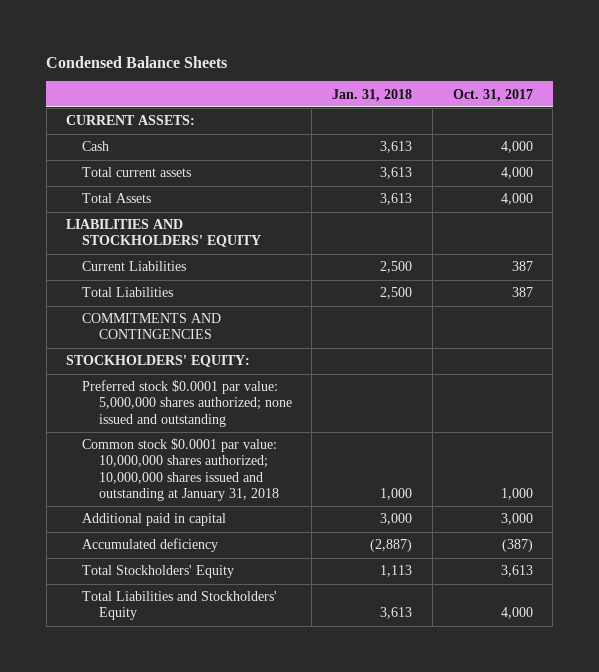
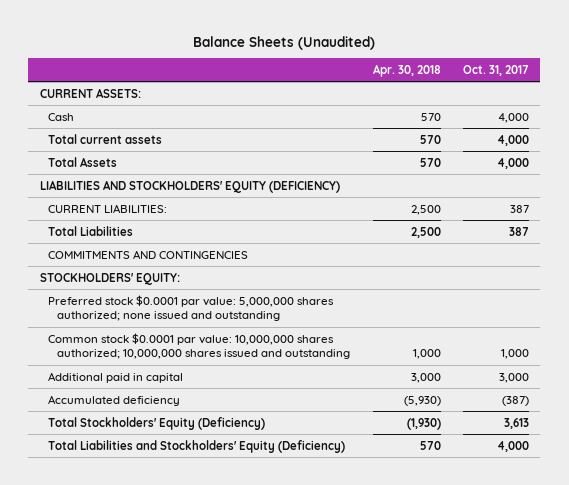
[46,55,228,68] Condensed Balance Sheets -> [193,35,376,50] Balance Sheets (Unaudited)
[332,88,413,102] Jan. 31, 2018 -> none
none -> [372,63,441,77] Apr. 30, 2018
[66,219,262,248] LIABILITIES AND STOCKHOLDERS' EQUITY -> [39,179,340,193] LIABILITIES AND STOCKHOLDERS' EQUITY (DEFICIENCY)
[82,261,187,272] Current Liabilities -> [48,203,168,213] CURRENT LIABILITIES:
[82,438,279,501] Common stock $0.0001 par value: 10,000,000 shares authorized; 10,000,000 shares issued and outstanding at January 31, 2018 -> [48,332,351,360] Common stock $0.0001 par value: 10,000,000 shares authorized; 10,000,000 shares issued and outstanding
[82,565,235,579] Total Stockholders' Equity -> [48,416,266,430] Total Stockholders' Equity (Deficiency)
[82,591,278,621] Total Liabilities and Stockholders' Equity -> [48,439,346,453] Total Liabilities and Stockholders' Equity (Deficiency)

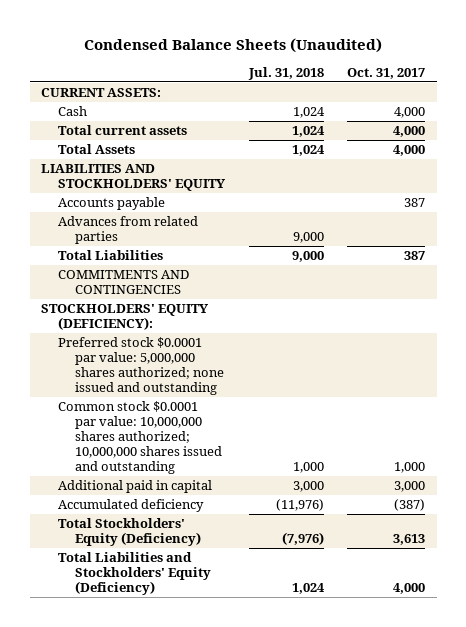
[193,35,376,50] Balance Sheets (Unaudited) -> [84,37,383,53] Condensed Balance Sheets (Unaudited)
[372,63,441,77] Apr. 30, 2018 -> none
none -> [247,66,324,80] Jul. 31, 2018
[39,179,340,193] LIABILITIES AND STOCKHOLDERS' EQUITY (DEFICIENCY) -> [41,164,227,192] LIABILITIES AND STOCKHOLDERS' EQUITY
[48,203,168,213] CURRENT LIABILITIES: -> [58,197,166,211] Accounts payable
none -> [58,216,199,245] Advances from related parties
[39,272,180,285] STOCKHOLDERS' EQUITY: -> [41,304,210,331] STOCKHOLDERS' EQUITY (DEFICIENCY):

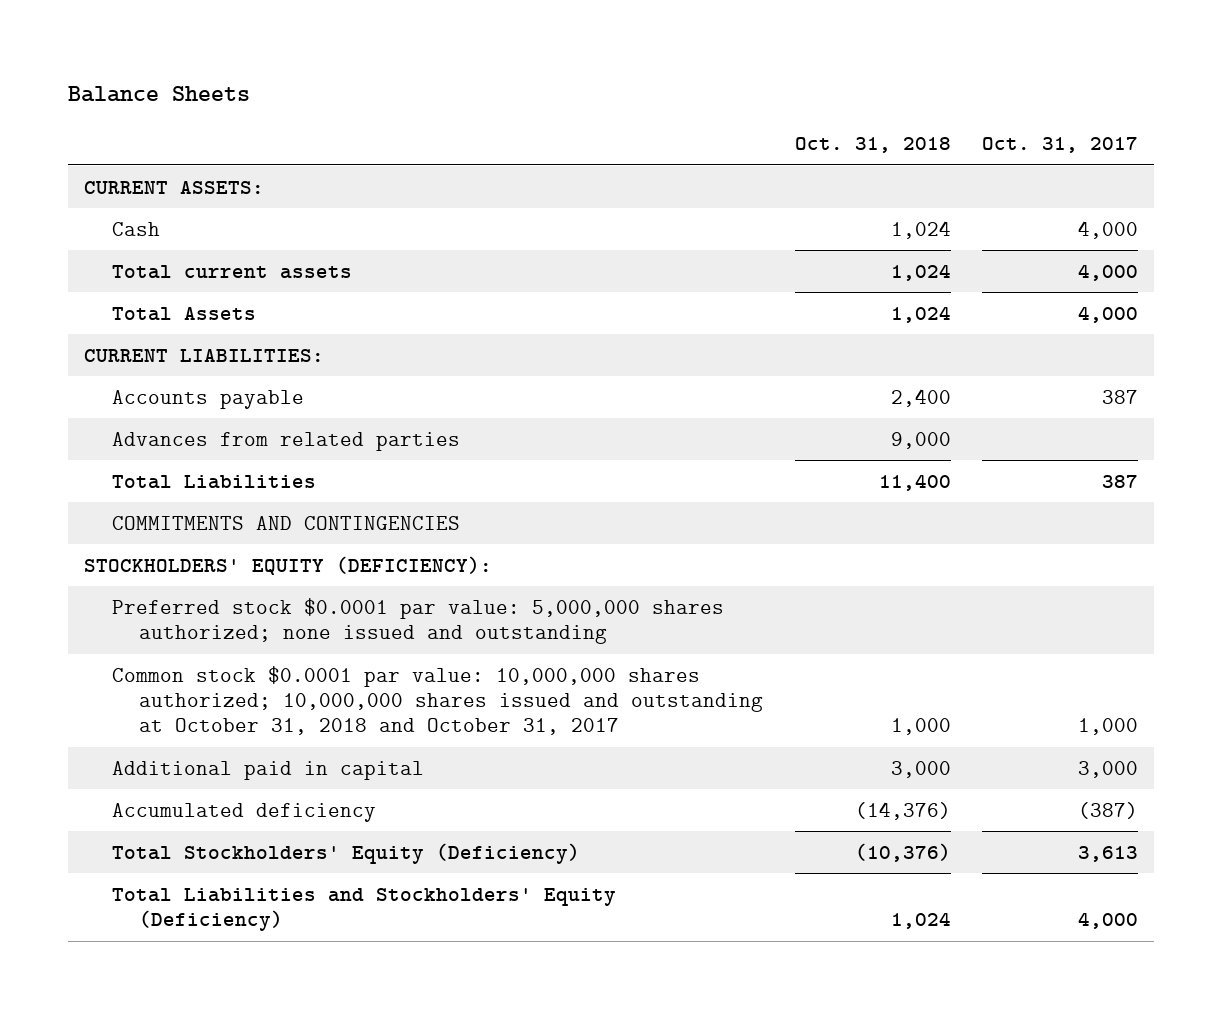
[84,37,383,53] Condensed Balance Sheets (Unaudited) -> [68,86,251,103] Balance Sheets
[247,66,324,80] Jul. 31, 2018 -> none
none -> [794,137,951,154] Oct. 31, 2018
[41,164,227,192] LIABILITIES AND STOCKHOLDERS' EQUITY -> none
none -> [84,348,325,362] CURRENT LIABILITIES:
[58,401,223,474] Common stock $0.0001 par value: 10,000,000 shares authorized; 10,000,000 shares issued and outstanding -> [111,665,764,736] Common stock $0.0001 par value: 10,000,000 shares authorized; 10,000,000 shares issued and outstanding at October 31, 2018 and October 31, 2017

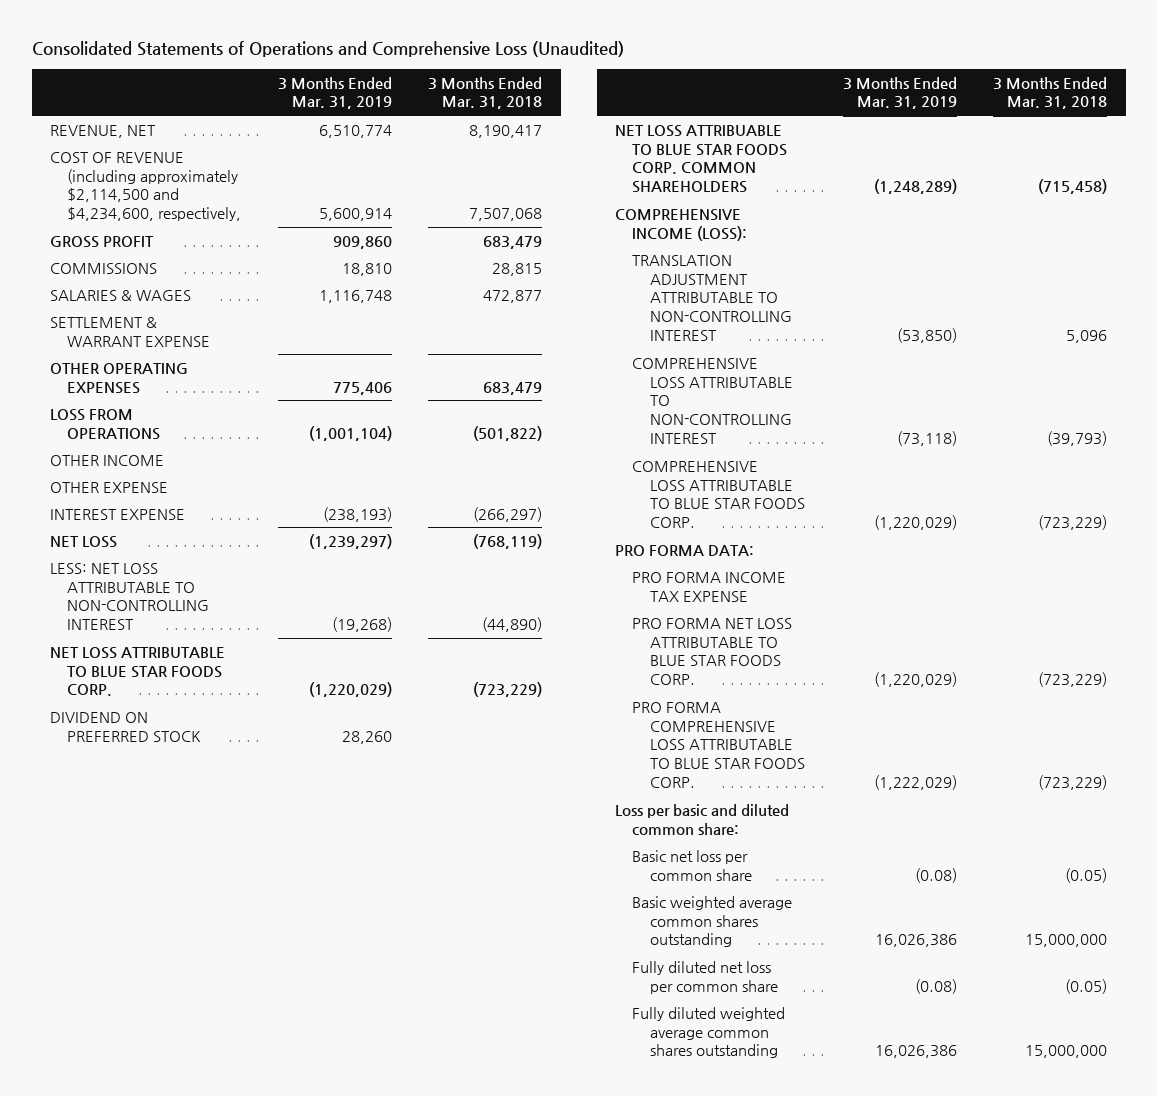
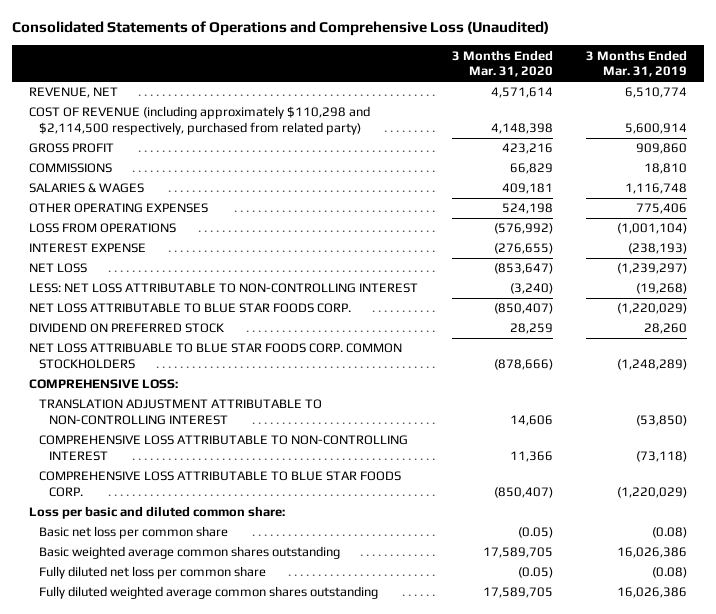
[428,76,543,110] 3 Months Ended Mar. 31, 2018 -> none
none -> [451,49,553,78] 3 Months Ended Mar. 31, 2020
[50,151,242,222] COST OF REVENUE (including approximately $2,114,500 and $4,234,600, respectively, -> [29,106,371,136] COST OF REVENUE (including approximately $110,298 and $2,114,500 respectively, purchased from related party)
[50,316,211,347] SETTLEMENT & WARRANT EXPENSE -> none
[50,454,165,466] OTHER INCOME -> none
[50,481,169,493] OTHER EXPENSE -> none
[615,124,788,194] NET LOSS ATTRIBUABLE TO BLUE STAR FOODS CORP. COMMON SHAREHOLDERS -> [29,343,403,370] NET LOSS ATTRIBUABLE TO BLUE STAR FOODS CORP. COMMON STOCKHOLDERS
[615,208,748,241] COMPREHENSIVE INCOME (LOSS): -> [29,379,179,390] COMPREHENSIVE LOSS:
[615,544,755,556] PRO FORMA DATA: -> none
[632,571,787,602] PRO FORMA INCOME TAX EXPENSE -> none
[632,617,793,686] PRO FORMA NET LOSS ATTRIBUTABLE TO BLUE STAR FOODS CORP. -> none
[632,701,805,788] PRO FORMA COMPREHENSIVE LOSS ATTRIBUTABLE TO BLUE STAR FOODS CORP. -> none

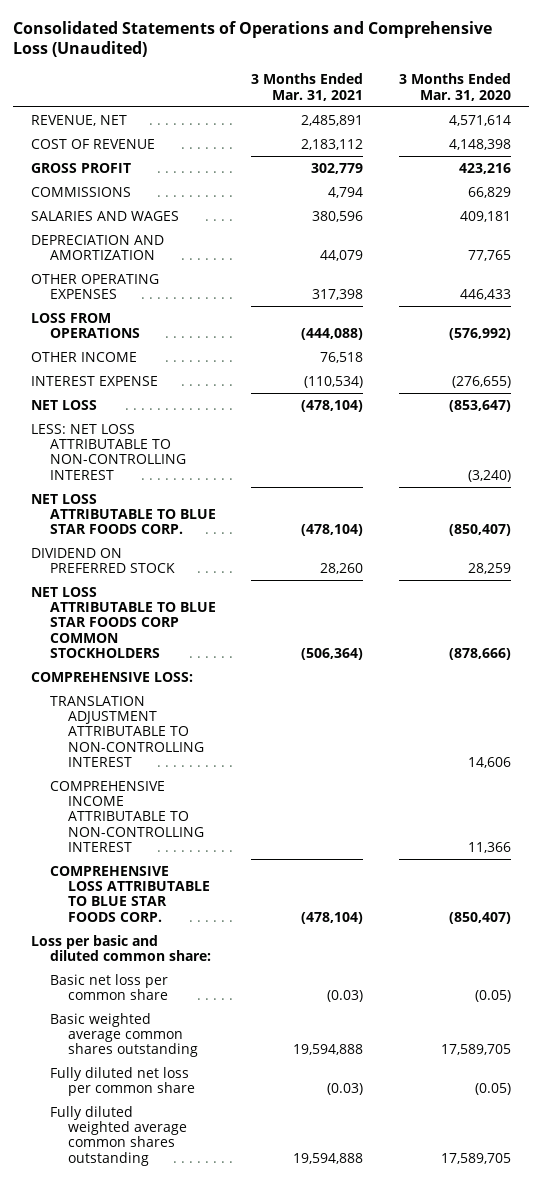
[585,49,687,78] 3 Months Ended Mar. 31, 2019 -> none
none -> [251,73,364,101] 3 Months Ended Mar. 31, 2021
[29,106,371,136] COST OF REVENUE (including approximately $110,298 and $2,114,500 respectively, purchased from related party) -> [30,138,155,149] COST OF REVENUE
[29,183,145,194] SALARIES & WAGES -> [30,210,179,221] SALARIES AND WAGES
none -> [30,234,164,260] DEPRECIATION AND AMORTIZATION
[501,203,553,215] 524,198 -> [459,288,511,300] 446,433
none -> [30,351,137,362] OTHER INCOME
[29,343,403,370] NET LOSS ATTRIBUABLE TO BLUE STAR FOODS CORP. COMMON STOCKHOLDERS -> [30,586,216,659] NET LOSS ATTRIBUTABLE TO BLUE STAR FOODS CORP COMMON STOCKHOLDERS
[38,435,408,462] COMPREHENSIVE LOSS ATTRIBUTABLE TO NON-CONTROLLING INTEREST -> [49,780,205,853] COMPREHENSIVE INCOME ATTRIBUTABLE TO NON-CONTROLLING INTEREST

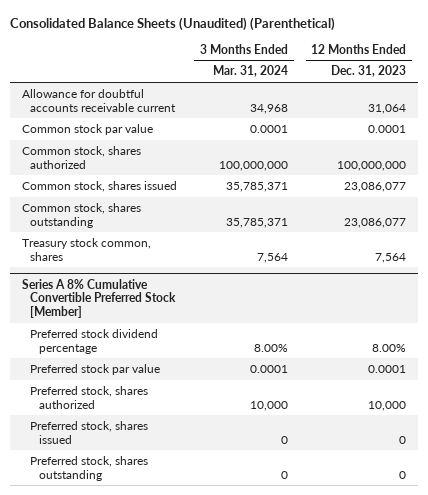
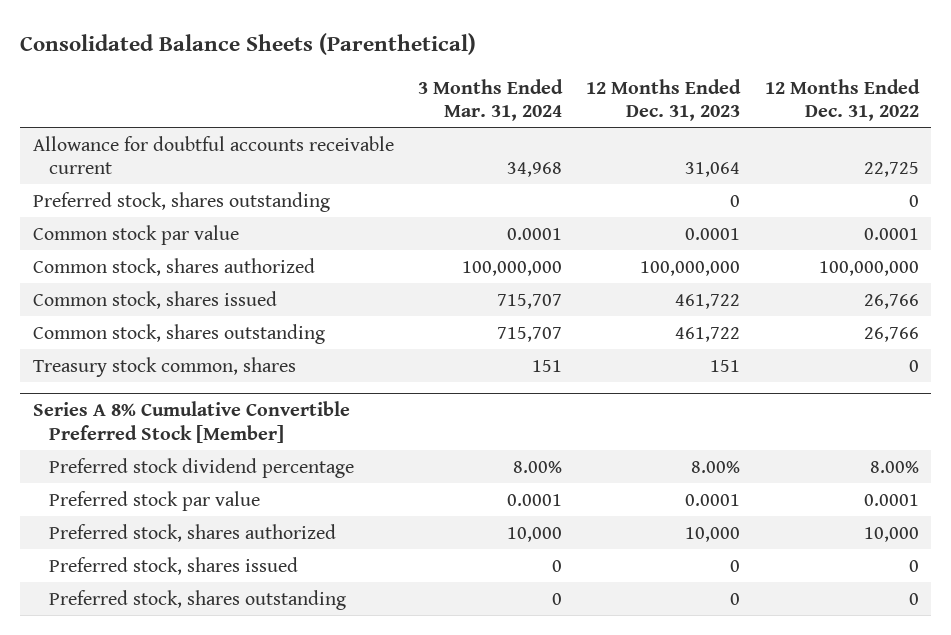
[9,16,335,31] Consolidated Balance Sheets (Unaudited) (Parenthetical) -> [20,33,477,56] Consolidated Balance Sheets (Parenthetical)
none -> [764,78,920,121] 12 Months Ended Dec. 31, 2022
none -> [32,191,330,212] Preferred stock, shares outstanding
[225,181,288,192] 35,785,371 -> [496,293,562,309] 715,707
[344,181,407,192] 23,086,077 -> [675,293,741,309] 461,722
[225,217,288,228] 35,785,371 -> [496,326,562,342] 715,707
[344,217,407,228] 23,086,077 -> [675,326,741,342] 461,722
[256,252,288,263] 7,564 -> [531,359,562,372] 151
[375,252,407,263] 7,564 -> [710,359,741,372] 151

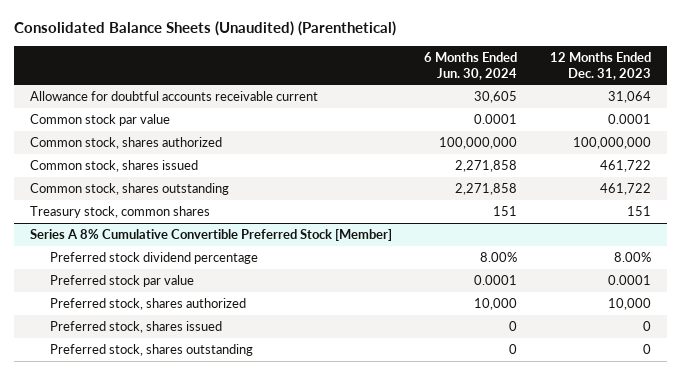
[20,33,477,56] Consolidated Balance Sheets (Parenthetical) -> [13,21,396,37] Consolidated Balance Sheets (Unaudited) (Parenthetical)
[417,78,563,121] 3 Months Ended Mar. 31, 2024 -> none
[764,78,920,121] 12 Months Ended Dec. 31, 2022 -> none
none -> [424,51,518,80] 6 Months Ended Jun. 30, 2024
[32,191,330,212] Preferred stock, shares outstanding -> none
[32,356,296,377] Treasury stock common, shares -> [29,205,210,218] Treasury stock, common shares

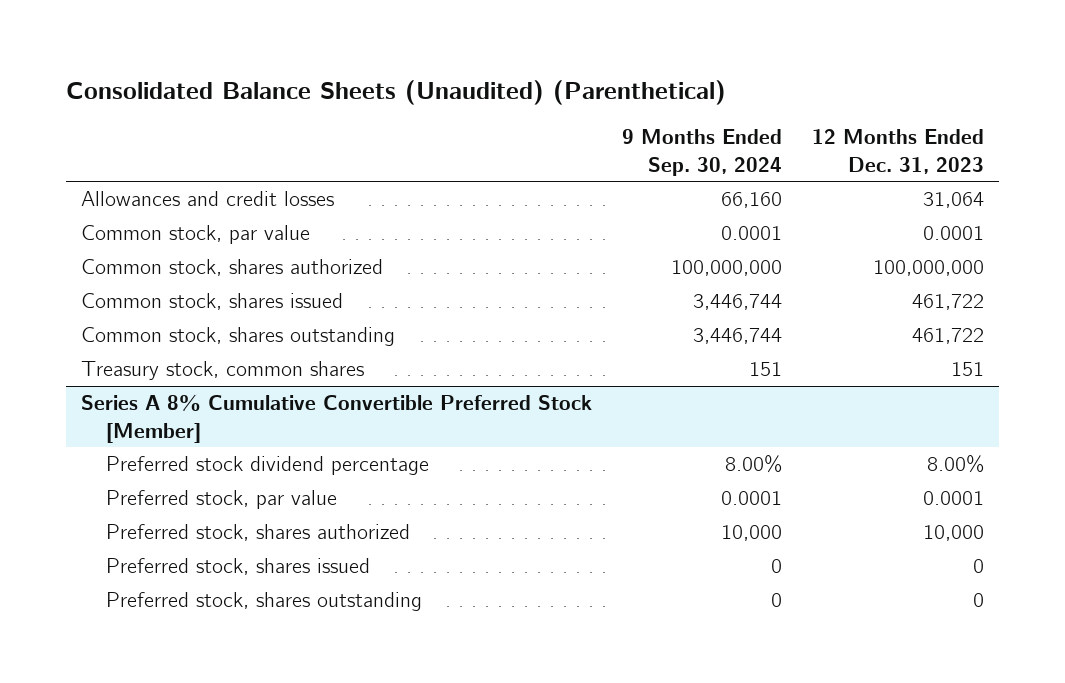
[424,51,518,80] 6 Months Ended Jun. 30, 2024 -> none
none -> [622,129,783,176] 9 Months Ended Sep. 30, 2024
[29,90,318,101] Allowance for doubtful accounts receivable current -> [80,191,334,207] Allowances and credit losses
[29,113,170,126] Common stock par value -> [80,225,310,245] Common stock, par value
[50,274,195,287] Preferred stock par value -> [105,490,337,510] Preferred stock, par value

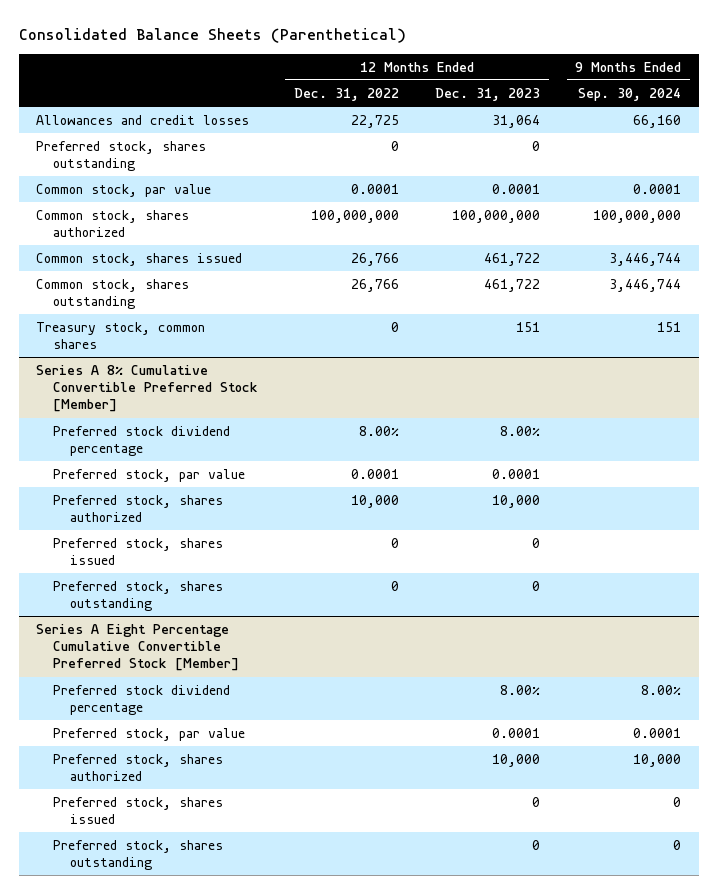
[65,79,726,105] Consolidated Balance Sheets (Unaudited) (Parenthetical) -> [18,27,406,43] Consolidated Balance Sheets (Parenthetical)
none -> [293,87,399,101] Dec. 31, 2022
none -> [36,140,207,172] Preferred stock, shares outstanding
none -> [53,425,231,457] Preferred stock dividend percentage
none -> [53,468,246,482] Preferred stock, par value
none -> [53,494,224,523] Preferred stock, shares authorized
none -> [53,537,224,566] Preferred stock, shares issued
none -> [53,580,224,612] Preferred stock, shares outstanding
none -> [36,623,240,672] Series A Eight Percentage Cumulative Convertible Preferred Stock [Member]

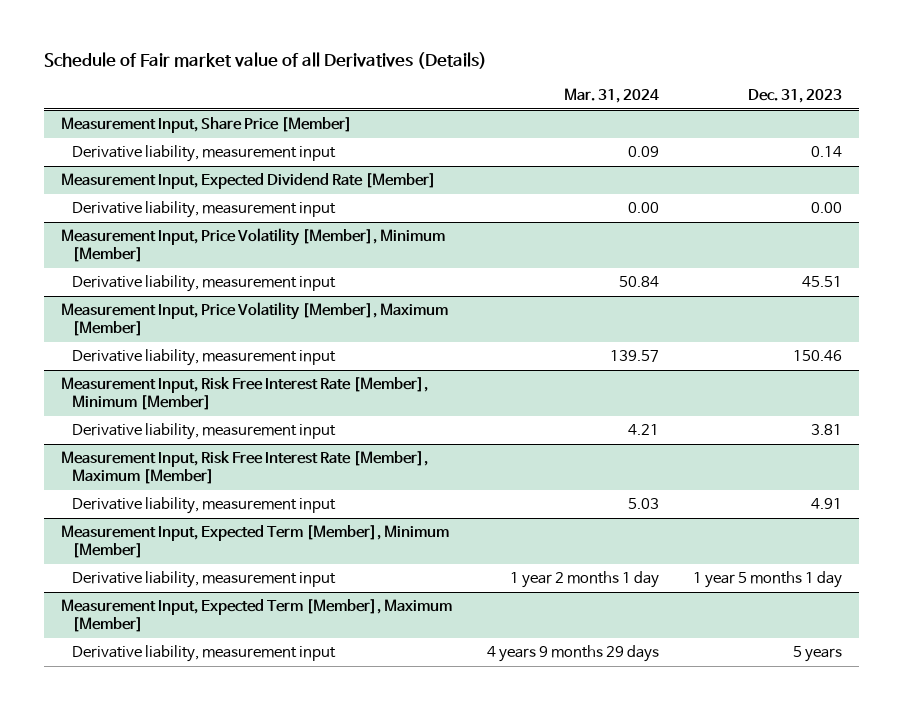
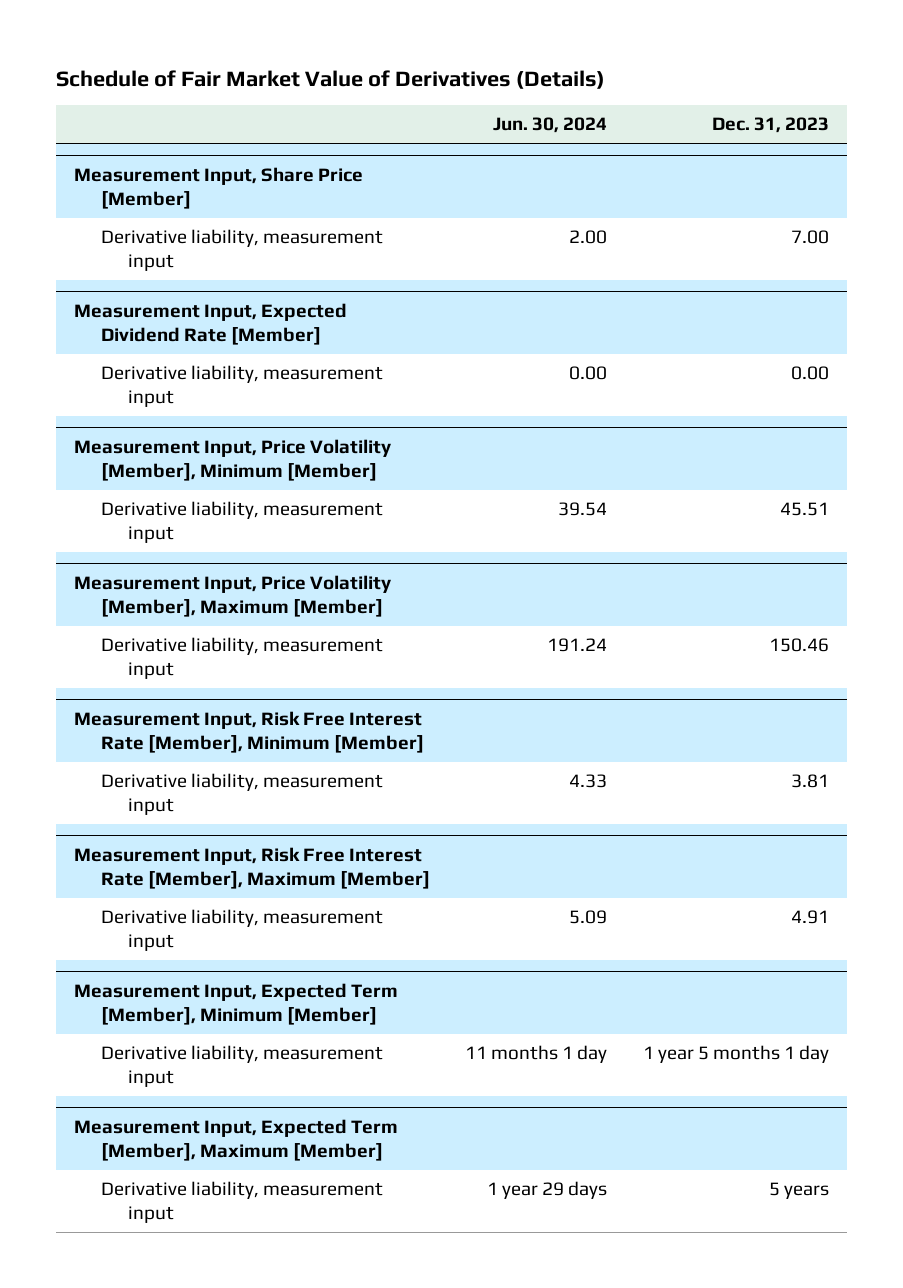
[44,52,488,70] Schedule of Fair market value of all Derivatives (Details) -> [56,69,606,89] Schedule of Fair Market Value of Derivatives (Details)
[563,87,659,103] Mar. 31, 2024 -> none
none -> [493,117,608,134] Jun. 30, 2024
[811,146,843,158] 0.14 -> [790,230,829,245] 7.00

